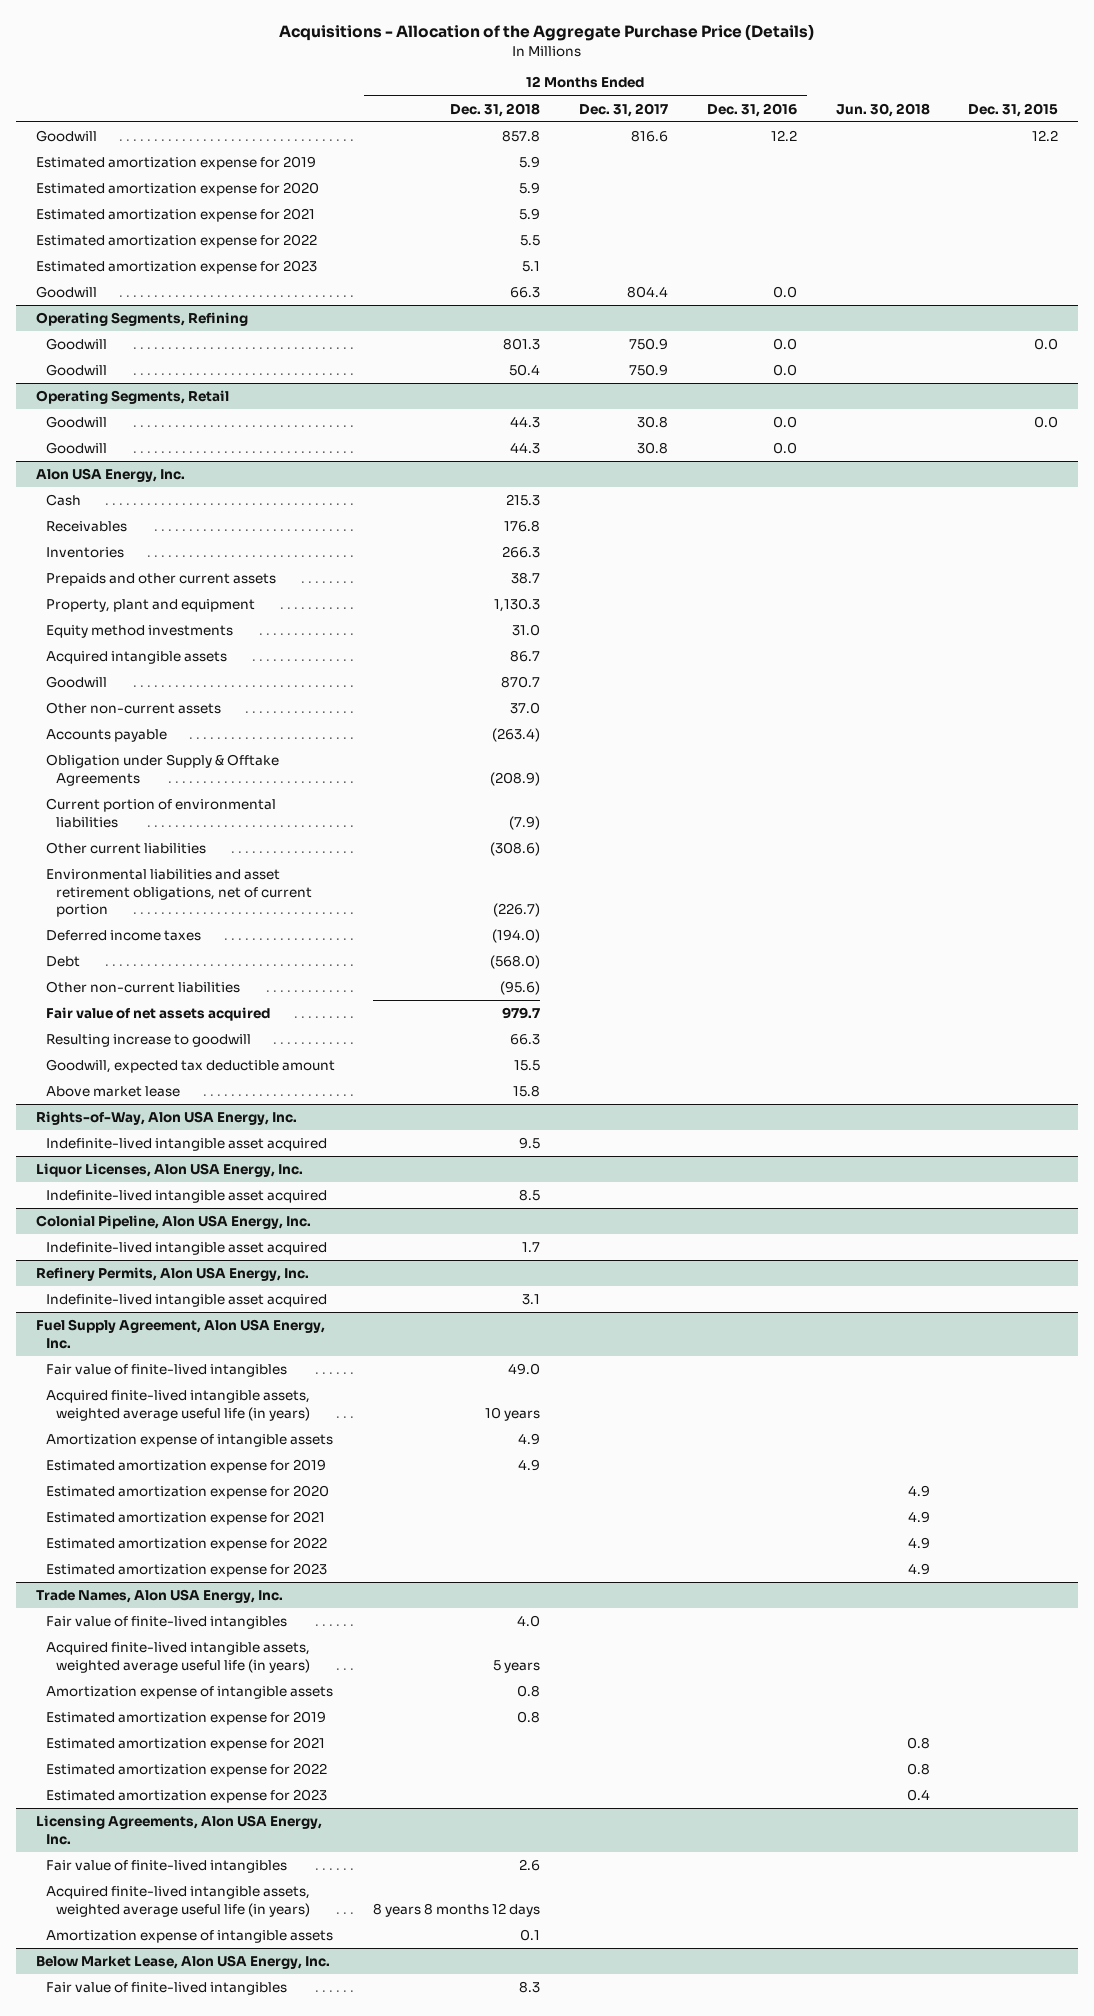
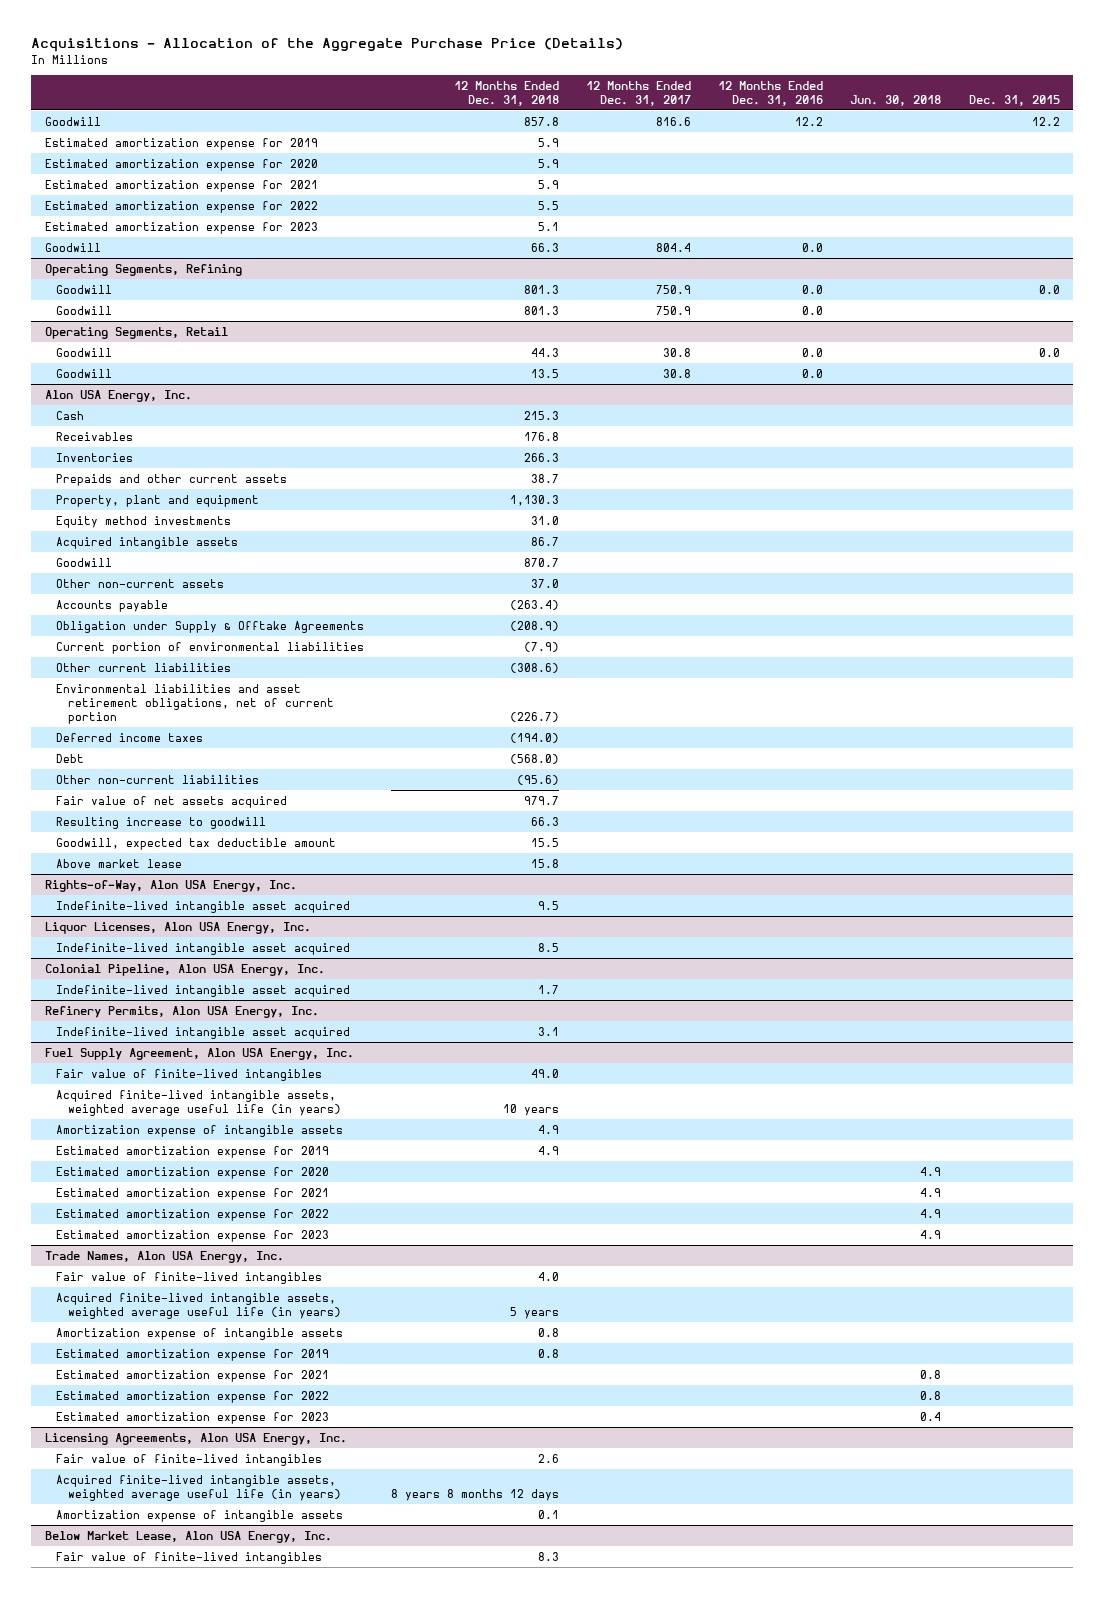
[509,364,541,377] 50.4 -> [524,305,560,315] 801.3
[510,442,541,455] 44.3 -> [531,368,560,378] 13.5

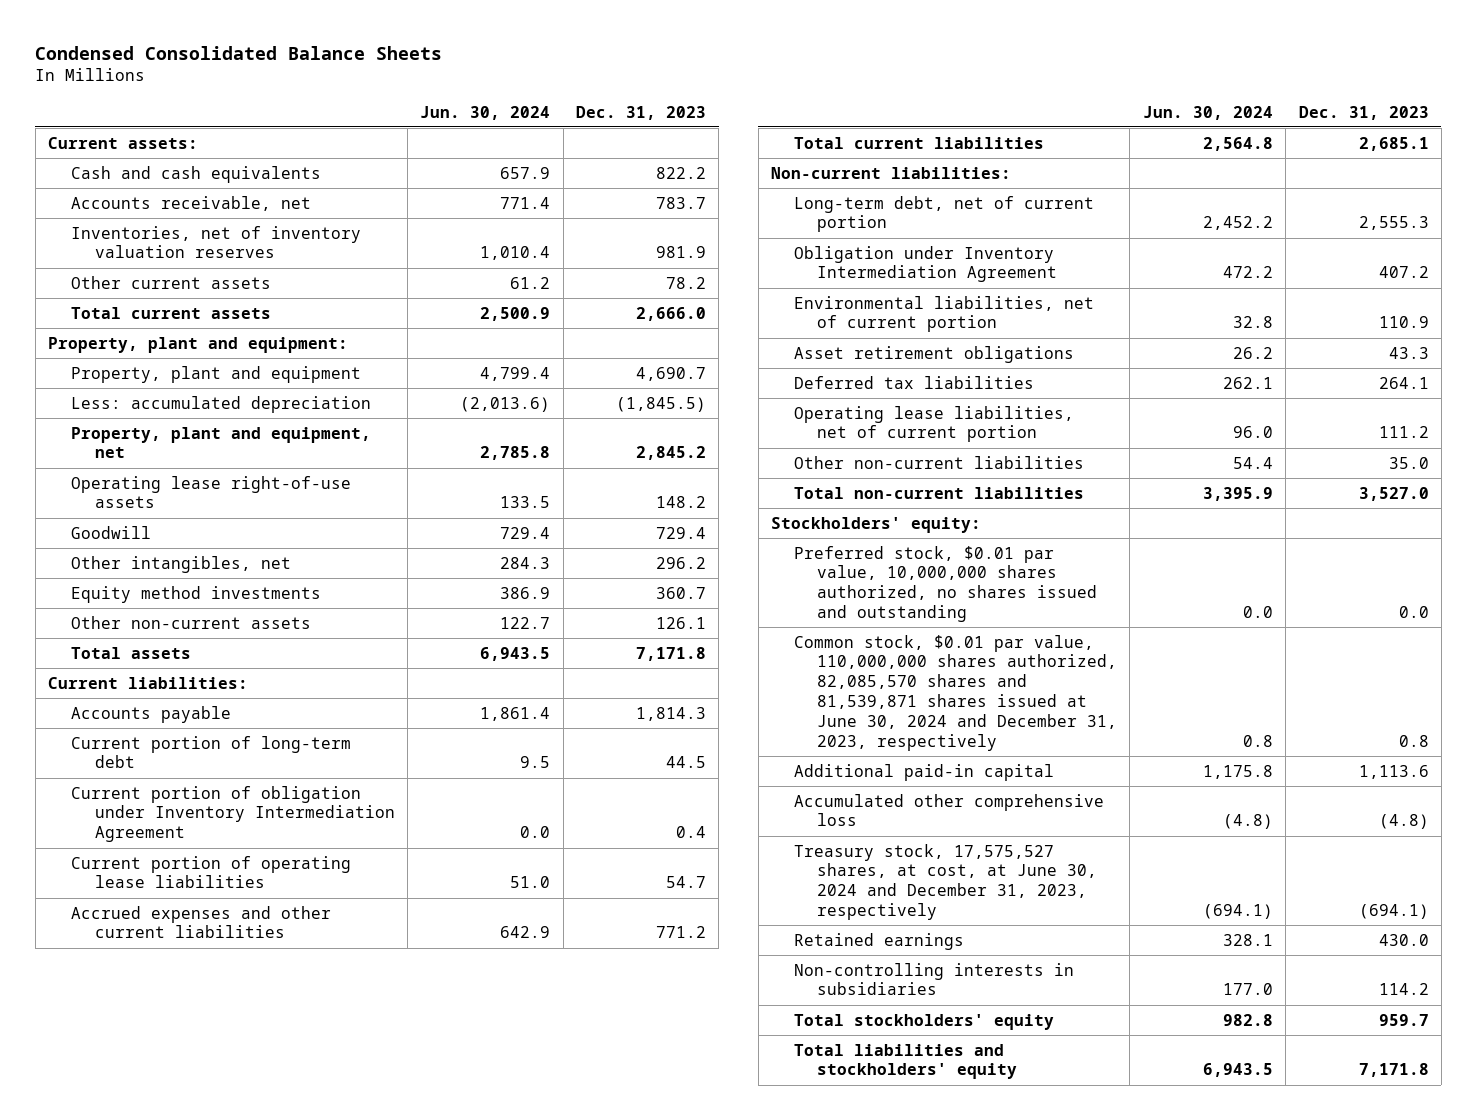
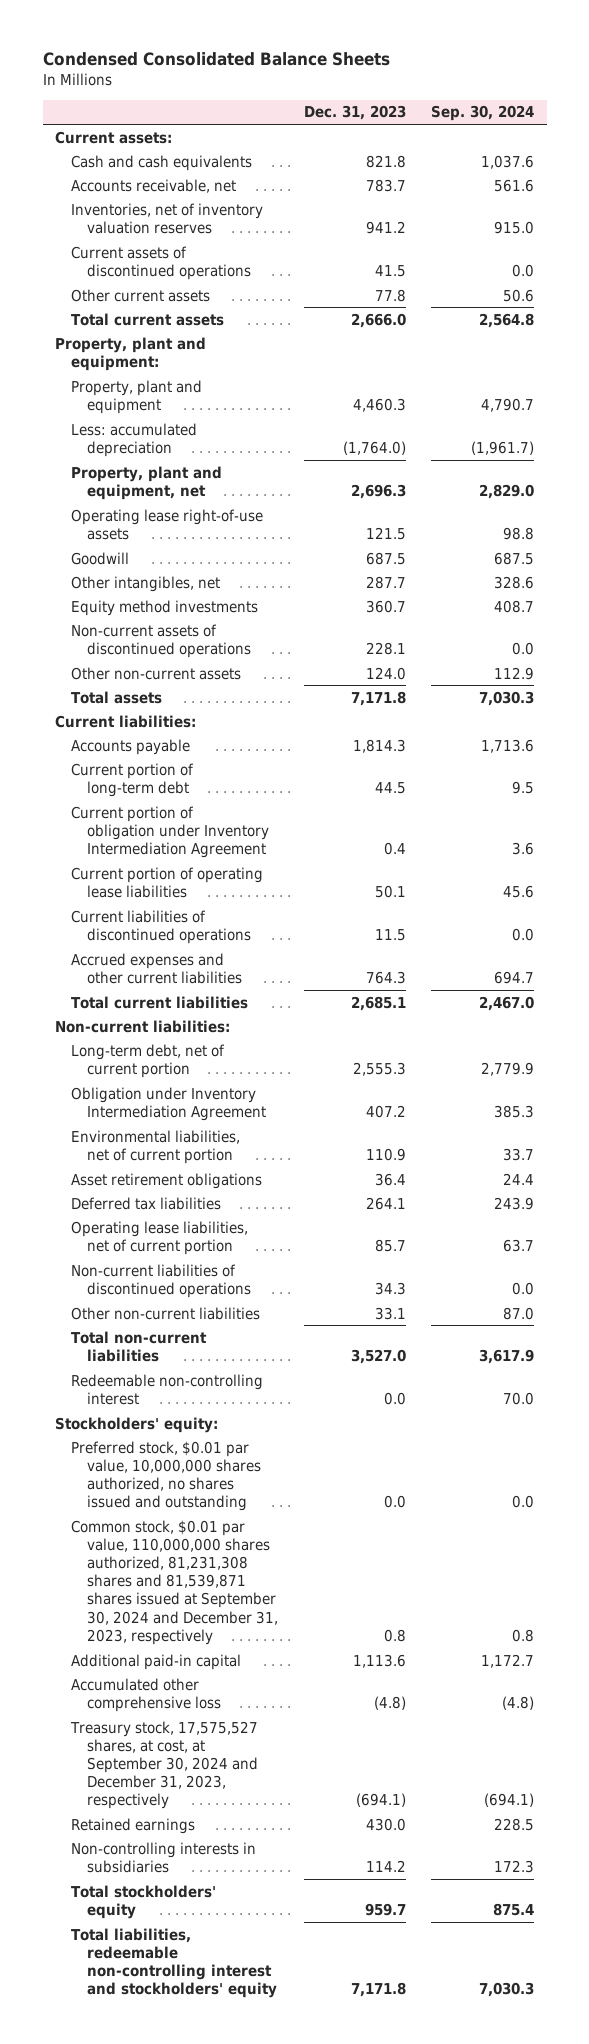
[420,105,551,120] Jun. 30, 2024 -> none
none -> [430,105,534,122] Sep. 30, 2024
[655,166,706,179] 822.2 -> [365,154,406,168] 821.8
[655,246,706,259] 981.9 -> [365,220,406,234] 941.2
none -> [71,245,252,280] Current assets of discontinued operations
[665,276,706,289] 78.2 -> [374,288,406,302] 77.8
[635,366,706,381] 4,690.7 -> [352,397,406,412] 4,460.3
[615,396,706,412] (1,845.5) -> [342,440,406,455] (1,764.0)
[635,446,706,461] 2,845.2 -> [350,483,406,499] 2,696.3
[655,496,706,509] 148.2 -> [365,526,406,540] 121.5
[655,526,706,539] 729.4 -> [365,551,406,565] 687.5
[655,556,706,569] 296.2 -> [365,575,406,589] 287.7
none -> [71,623,252,658] Non-current assets of discontinued operations
[655,616,706,629] 126.1 -> [365,666,406,680] 124.0
[665,876,706,889] 54.7 -> [374,884,406,898] 50.1
none -> [71,909,252,944] Current liabilities of discontinued operations
[655,926,706,939] 771.2 -> [365,970,406,984] 764.3
[1388,346,1429,359] 43.3 -> [374,1172,406,1186] 36.4
[1378,426,1429,439] 111.2 -> [374,1238,406,1252] 85.7
none -> [71,1263,252,1298] Non-current liabilities of discontinued operations
[1388,456,1429,469] 35.0 -> [374,1306,406,1320] 33.1
none -> [71,1373,264,1405] Redeemable non-controlling interest
[794,634,1118,751] Common stock, $0.01 par value, 110,000,000 shares authorized, 82,085,570 shares and 81,539,871 shares issued at June 30, 2024 and December 31, 2023, respectively -> [71,1519,279,1645] Common stock, $0.01 par value, 110,000,000 shares authorized, 81,231,308 shares and 81,539,871 shares issued at September 30, 2024 and December 31, 2023, respectively
[794,843,1098,921] Treasury stock, 17,575,527 shares, at cost, at June 30, 2024 and December 31, 2023, respectively -> [70,1720,259,1810] Treasury stock, 17,575,527 shares, at cost, at September 30, 2024 and December 31, 2023, respectively
[794,1043,1018,1080] Total liabilities and stockholders' equity -> [71,1927,278,1999] Total liabilities, redeemable non-controlling interest and stockholders' equity

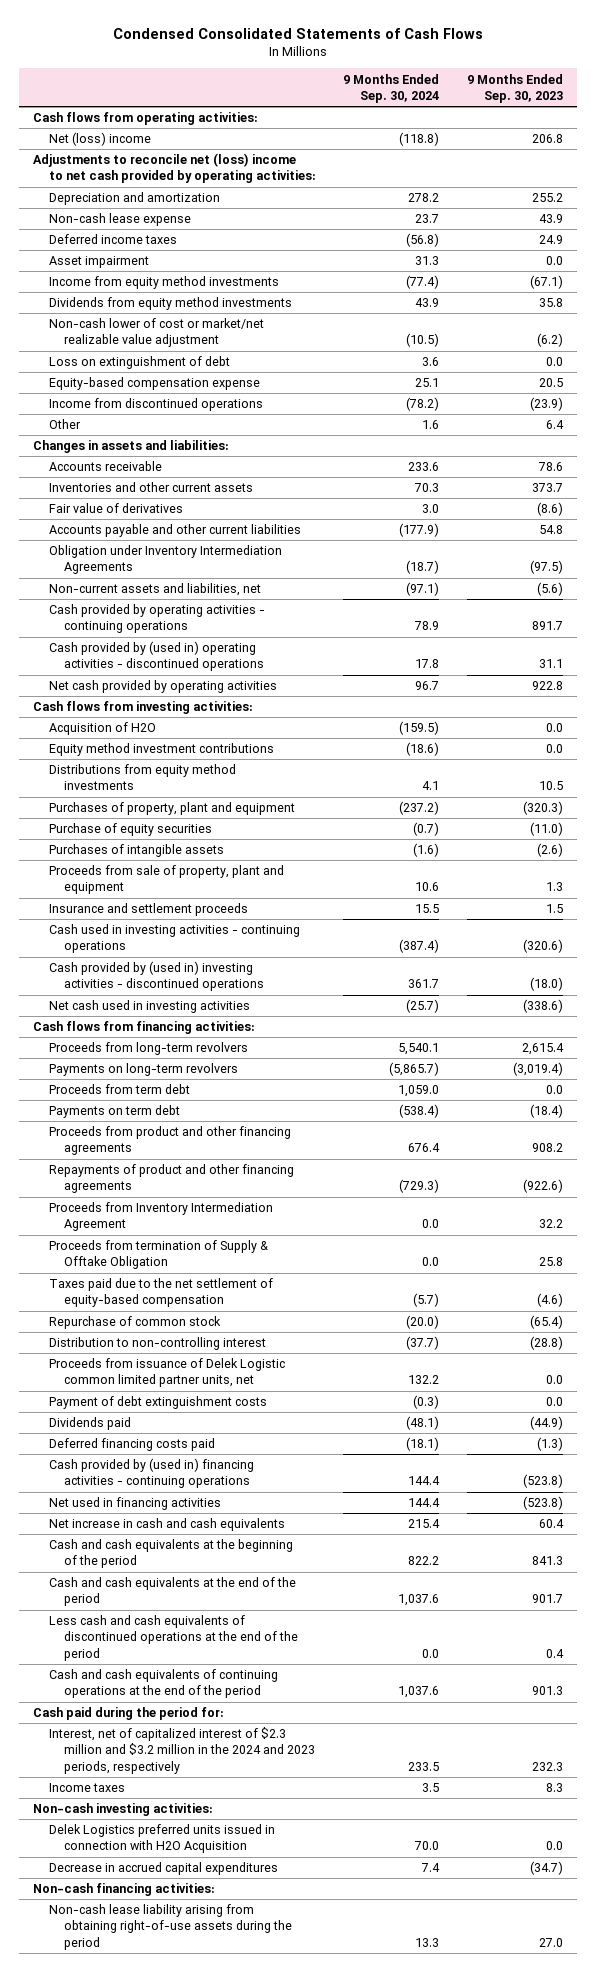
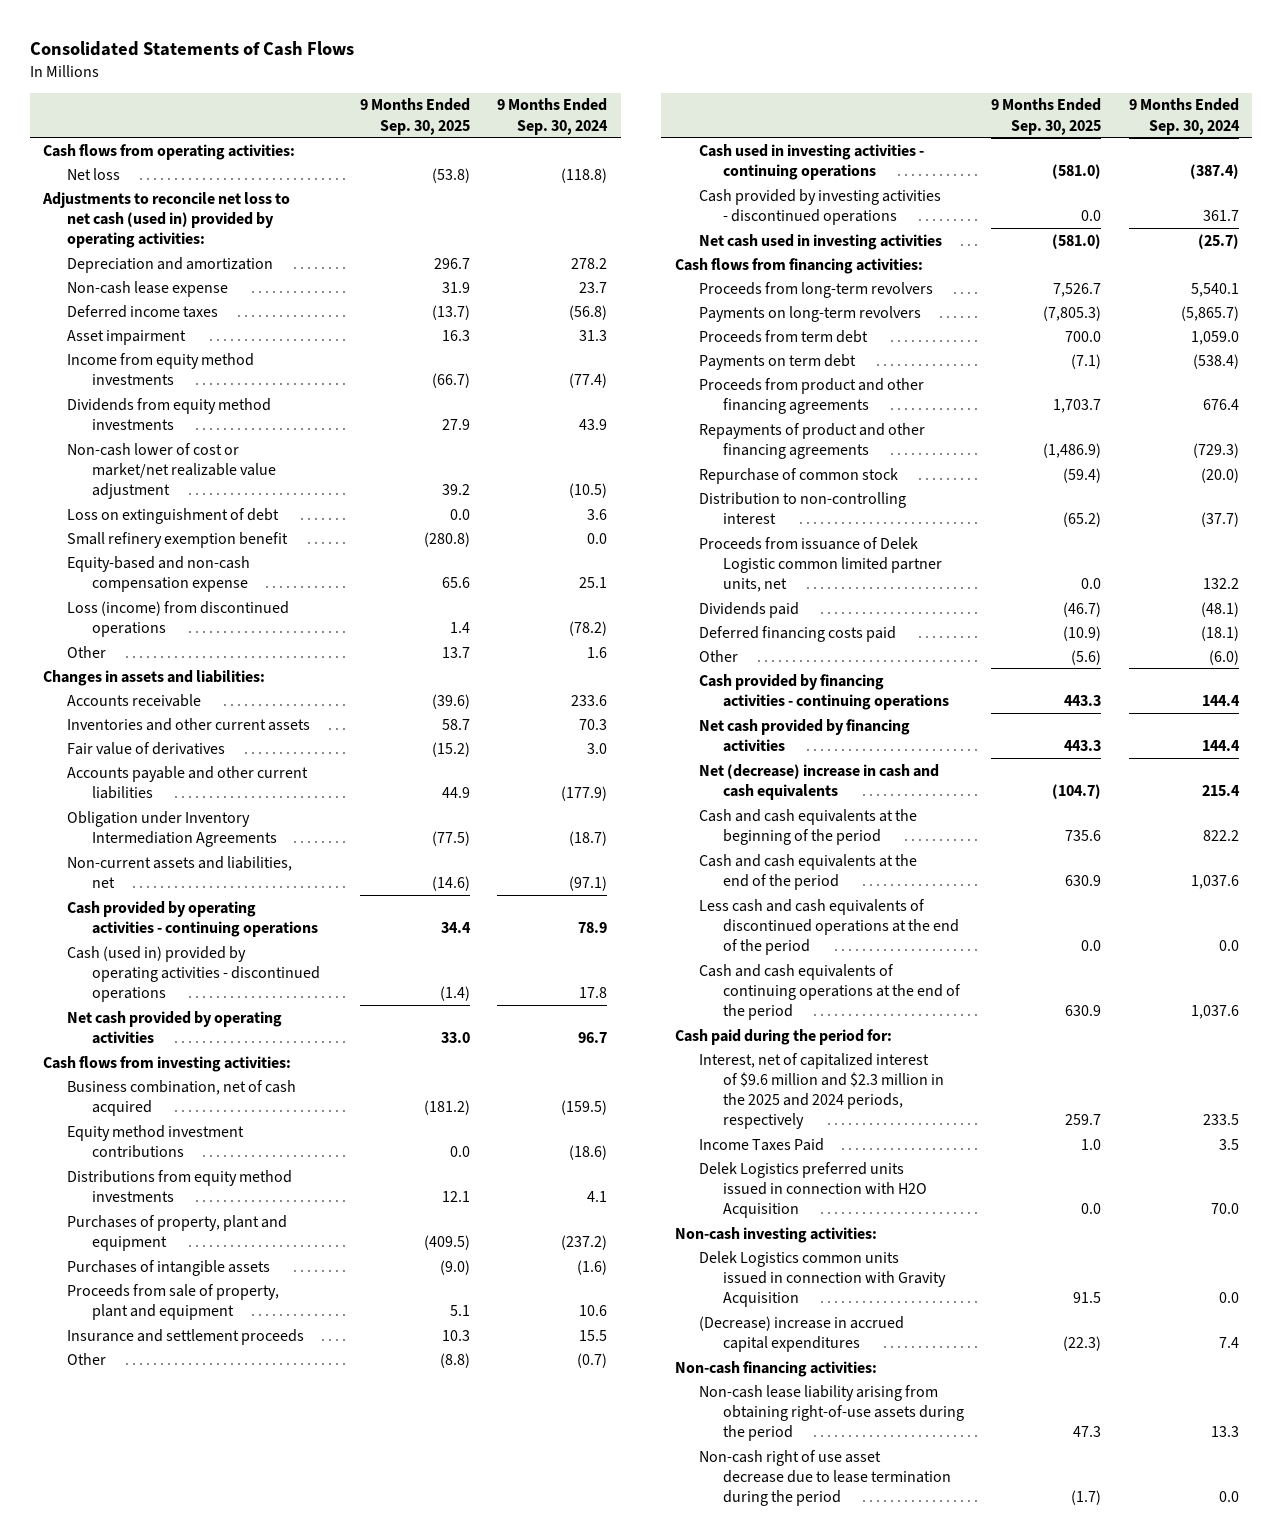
[112,27,483,39] Condensed Consolidated Statements of Cash Flows -> [29,40,354,56] Consolidated Statements of Cash Flows
[466,73,563,103] 9 Months Ended Sep. 30, 2023 -> none
none -> [359,98,470,135] 9 Months Ended Sep. 30, 2025
[48,132,151,147] Net (loss) income -> [67,167,121,180] Net loss
[32,153,316,184] Adjustments to reconcile net (loss) income to net cash provided by operating activities: -> [42,191,291,249] Adjustments to reconcile net loss to net cash (used in) provided by operating activities:
none -> [67,531,289,548] Small refinery exemption benefit
[48,377,260,391] Equity-based compensation expense -> [67,555,251,592] Equity-based and non-cash compensation expense
[48,398,263,412] Income from discontinued operations -> [67,600,290,637] Loss (income) from discontinued operations
[48,641,265,672] Cash provided by (used in) operating activities - discontinued operations -> [67,945,320,1003] Cash (used in) provided by operating activities - discontinued operations
[48,722,156,736] Acquisition of H2O -> [67,1079,297,1116] Business combination, net of cash acquired
[48,823,212,837] Purchase of equity securities -> none
none -> [67,1352,107,1365] Other
[48,961,265,992] Cash provided by (used in) investing activities - discontinued operations -> [698,188,941,225] Cash provided by investing activities - discontinued operations
[48,1202,273,1232] Proceeds from Inventory Intermediation Agreement -> none
[48,1240,268,1270] Proceeds from termination of Supply & Offtake Obligation -> none
[48,1278,273,1308] Taxes paid due to the net settlement of equity-based compensation -> none
[48,1396,267,1410] Payment of debt extinguishment costs -> none
none -> [698,649,738,662] Other
[48,1458,254,1489] Cash provided by (used in) financing activities - continuing operations -> [698,673,950,710] Cash provided by financing activities - continuing operations
[48,1497,221,1511] Net used in financing activities -> [698,718,910,752] Net cash provided by financing activities
[48,1518,285,1532] Net increase in cash and cash equivalents -> [698,763,939,800] Net (decrease) increase in cash and cash equivalents
[48,1727,316,1774] Interest, net of capitalized interest of $2.3 million and $3.2 million in the 2024 and 2023 periods, respectively -> [698,1052,945,1130] Interest, net of capitalized interest of $9.6 million and $2.3 million in the 2025 and 2024 periods, respectively
[48,1783,125,1793] Income taxes -> [698,1137,824,1151] Income Taxes Paid
[32,1803,213,1817] Non-cash investing activities: -> [674,1226,877,1243] Non-cash investing activities:
none -> [698,1250,947,1308] Delek Logistics common units issued in connection with Gravity Acquisition
[48,1862,278,1876] Decrease in accrued capital expenditures -> [698,1315,904,1352] (Decrease) increase in accrued capital expenditures
none -> [698,1449,952,1507] Non-cash right of use asset decrease due to lease termination during the period

